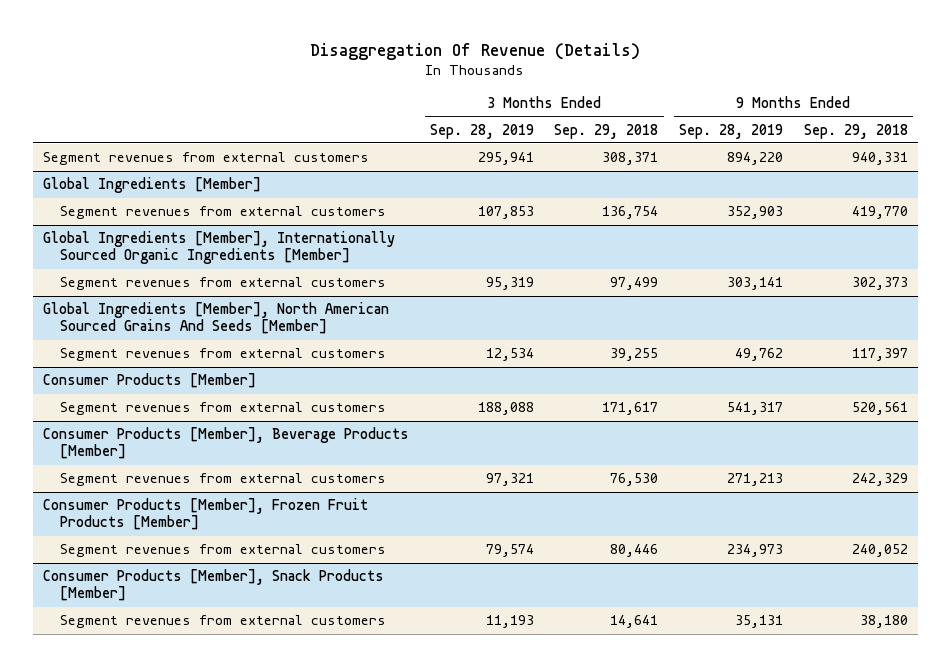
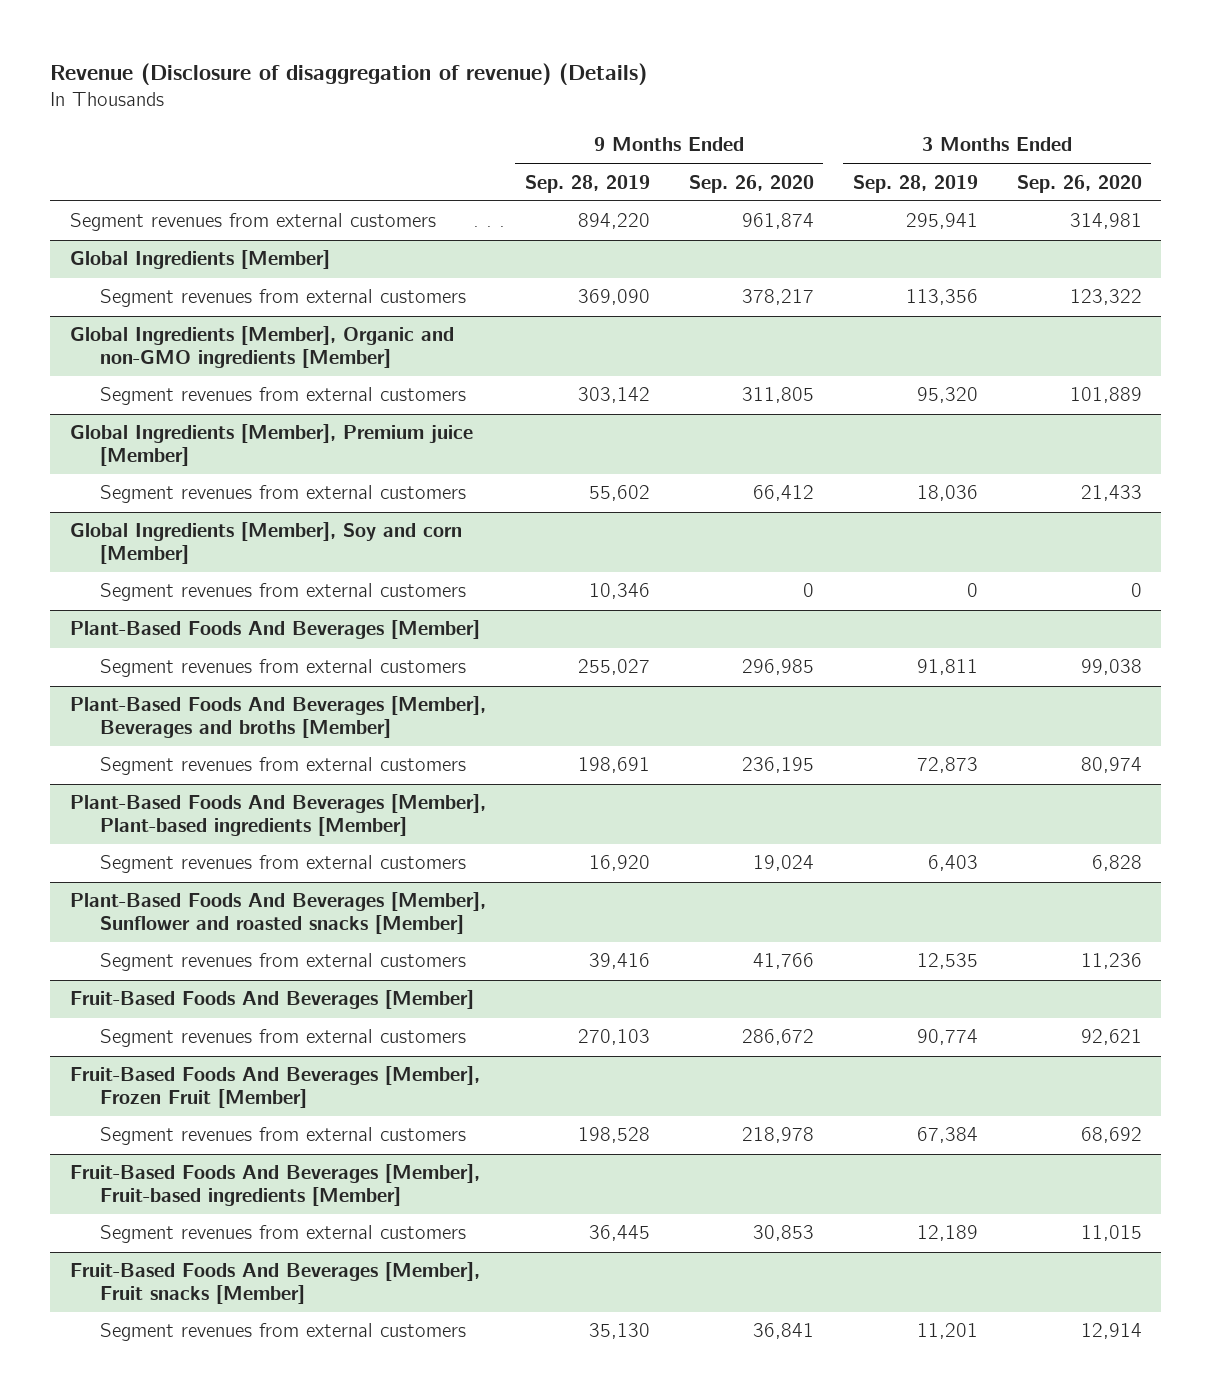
[310,42,641,60] Disaggregation Of Revenue (Details) -> [50,63,648,86] Revenue (Disclosure of disaggregation of revenue) (Details)
[554,123,659,139] Sep. 29, 2018 -> none
[803,123,908,139] Sep. 29, 2018 -> none
none -> [688,174,814,193] Sep. 26, 2020
none -> [1016,174,1142,193] Sep. 26, 2020
[43,231,396,265] Global Ingredients [Member], Internationally Sourced Organic Ingredients [Member] -> none
[43,302,390,335] Global Ingredients [Member], North American Sourced Grains And Seeds [Member] -> none
[43,373,257,389] Consumer Products [Member] -> none
[43,427,410,460] Consumer Products [Member], Beverage Products [Member] -> none
[43,498,369,531] Consumer Products [Member], Frozen Fruit Products [Member] -> none
[43,569,385,602] Consumer Products [Member], Snack Products [Member] -> none
[477,206,534,220] 107,853 -> [905,289,978,306] 113,356
[726,206,783,220] 352,903 -> [577,289,650,306] 369,090
none -> [69,326,454,369] Global Ingredients [Member], Organic and non-GMO ingredients [Member]
[485,277,534,291] 95,319 -> [916,387,978,404] 95,320
[726,277,783,291] 303,141 -> [577,387,650,404] 303,142
none -> [69,424,473,467] Global Ingredients [Member], Premium juice [Member]
[485,348,534,362] 12,534 -> [916,485,978,502] 18,036
[734,348,783,362] 49,762 -> [588,485,650,502] 55,602
none -> [69,522,462,565] Global Ingredients [Member], Soy and corn [Member]
[477,402,534,416] 188,088 -> [966,583,978,598] 0
[726,402,783,416] 541,317 -> [588,583,650,600] 10,346
none -> [69,620,480,640] Plant-Based Foods And Beverages [Member]
[485,473,534,487] 97,321 -> [916,659,978,676] 91,811
[726,473,783,487] 271,213 -> [577,659,650,676] 255,027
none -> [69,696,486,739] Plant-Based Foods And Beverages [Member], Beverages and broths [Member]
[485,544,534,558] 79,574 -> [916,757,978,774] 72,873
[726,544,783,558] 234,973 -> [577,757,650,774] 198,691
none -> [69,794,486,837] Plant-Based Foods And Beverages [Member], Plant-based ingredients [Member]
[485,615,534,629] 11,193 -> [927,855,978,872] 6,403
[734,615,783,629] 35,131 -> [588,855,650,872] 16,920
none -> [69,892,486,935] Plant-Based Foods And Beverages [Member], Sunflower and roasted snacks [Member]
none -> [100,953,467,972] Segment revenues from external customers
none -> [69,990,474,1010] Fruit-Based Foods And Beverages [Member]
none -> [100,1029,467,1048] Segment revenues from external customers
none -> [69,1066,480,1109] Fruit-Based Foods And Beverages [Member], Frozen Fruit [Member]
none -> [100,1127,467,1146] Segment revenues from external customers
none -> [69,1164,480,1207] Fruit-Based Foods And Beverages [Member], Fruit-based ingredients [Member]
none -> [100,1225,467,1244] Segment revenues from external customers
none -> [69,1262,480,1305] Fruit-Based Foods And Beverages [Member], Fruit snacks [Member]
none -> [100,1323,467,1342] Segment revenues from external customers

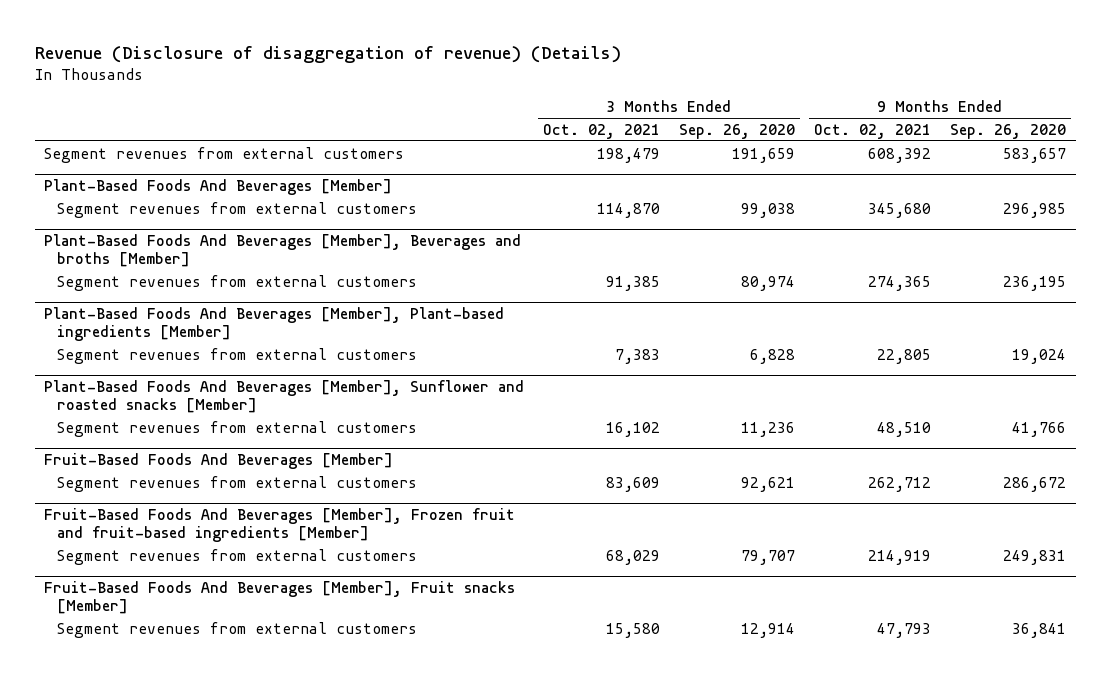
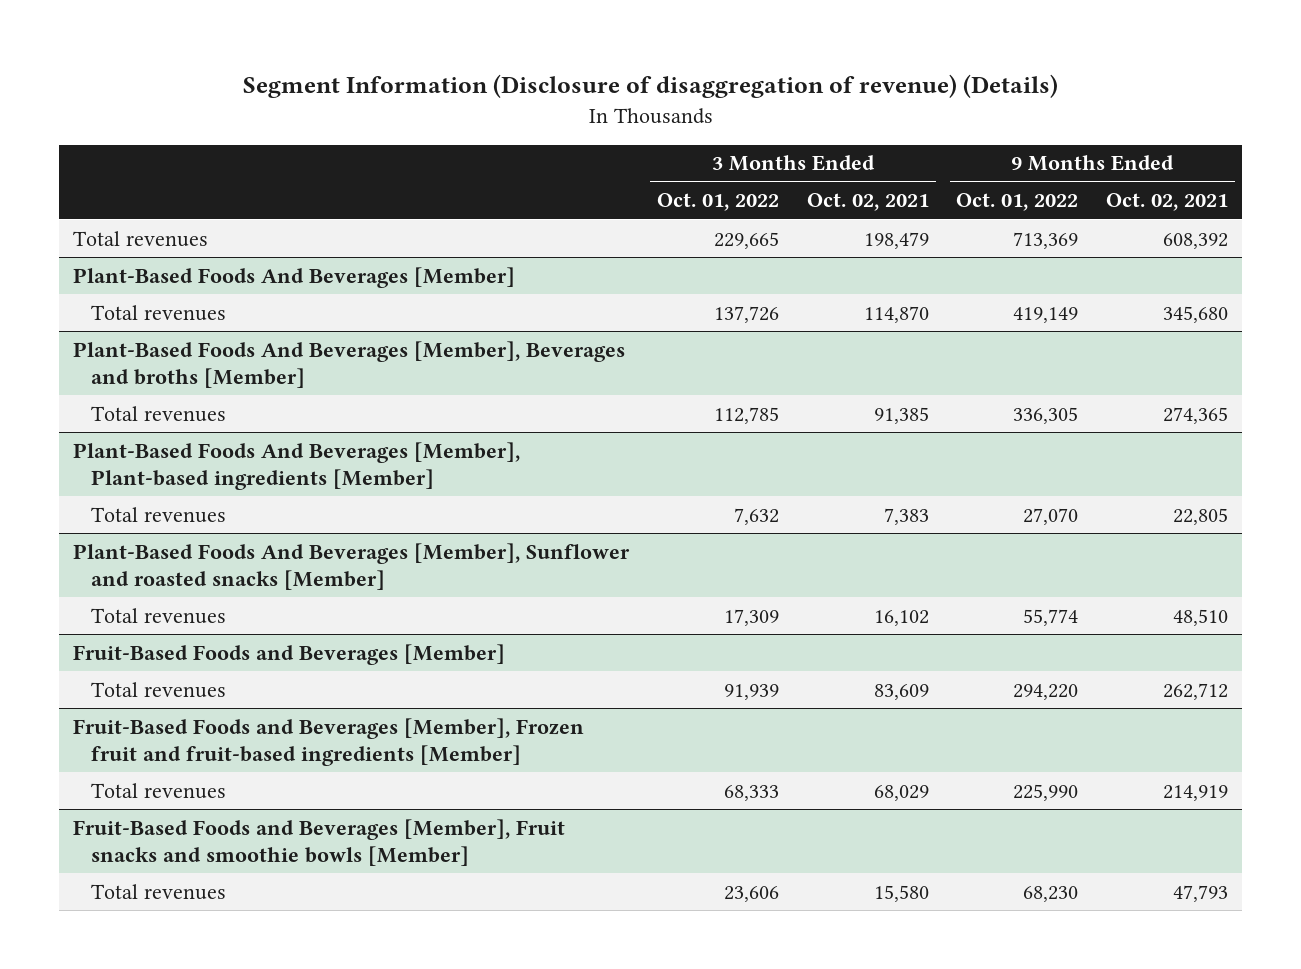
[34,45,621,63] Revenue (Disclosure of disaggregation of revenue) (Details) -> [242,74,1058,99] Segment Information (Disclosure of disaggregation of revenue) (Details)
[679,123,796,139] Sep. 26, 2020 -> none
[950,123,1067,139] Sep. 26, 2020 -> none
none -> [656,193,779,212] Oct. 01, 2022
none -> [956,193,1079,212] Oct. 01, 2022
[44,146,405,163] Segment revenues from external customers -> [73,230,209,247] Total revenues
[57,201,418,218] Segment revenues from external customers -> [91,304,227,321] Total revenues
[57,274,418,291] Segment revenues from external customers -> [91,405,227,422] Total revenues
[57,347,418,364] Segment revenues from external customers -> [91,506,227,523] Total revenues
[57,420,418,437] Segment revenues from external customers -> [91,607,227,624] Total revenues
[44,452,394,469] Fruit-Based Foods And Beverages [Member] -> [73,643,506,665] Fruit-Based Foods and Beverages [Member]
[57,475,418,492] Segment revenues from external customers -> [91,681,227,698] Total revenues
[44,507,516,543] Fruit-Based Foods And Beverages [Member], Frozen fruit and fruit-based ingredients [Member] -> [73,717,585,766] Fruit-Based Foods and Beverages [Member], Frozen fruit and fruit-based ingredients [Member]
[57,548,418,565] Segment revenues from external customers -> [91,782,227,799] Total revenues
[44,580,516,615] Fruit-Based Foods And Beverages [Member], Fruit snacks [Member] -> [73,818,566,866] Fruit-Based Foods and Beverages [Member], Fruit snacks and smoothie bowls [Member]
[57,621,418,638] Segment revenues from external customers -> [91,883,227,900] Total revenues

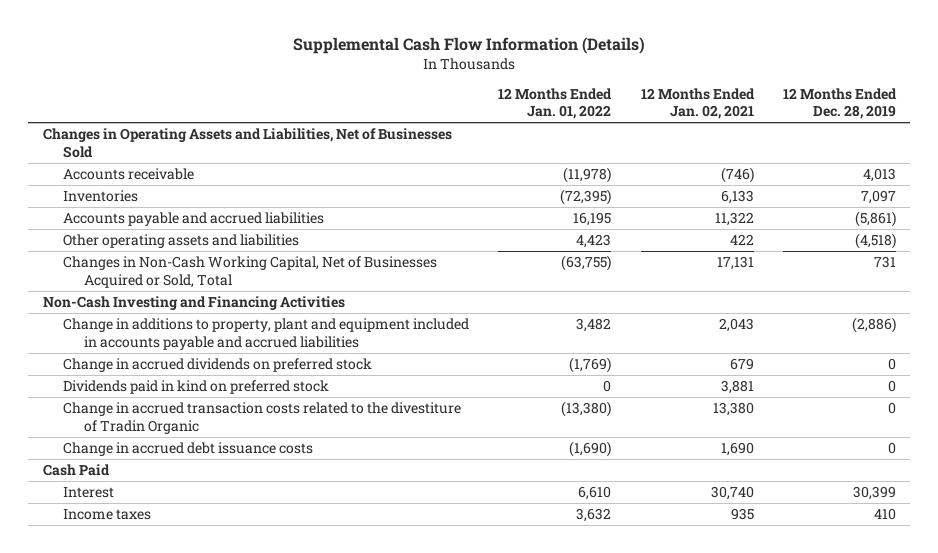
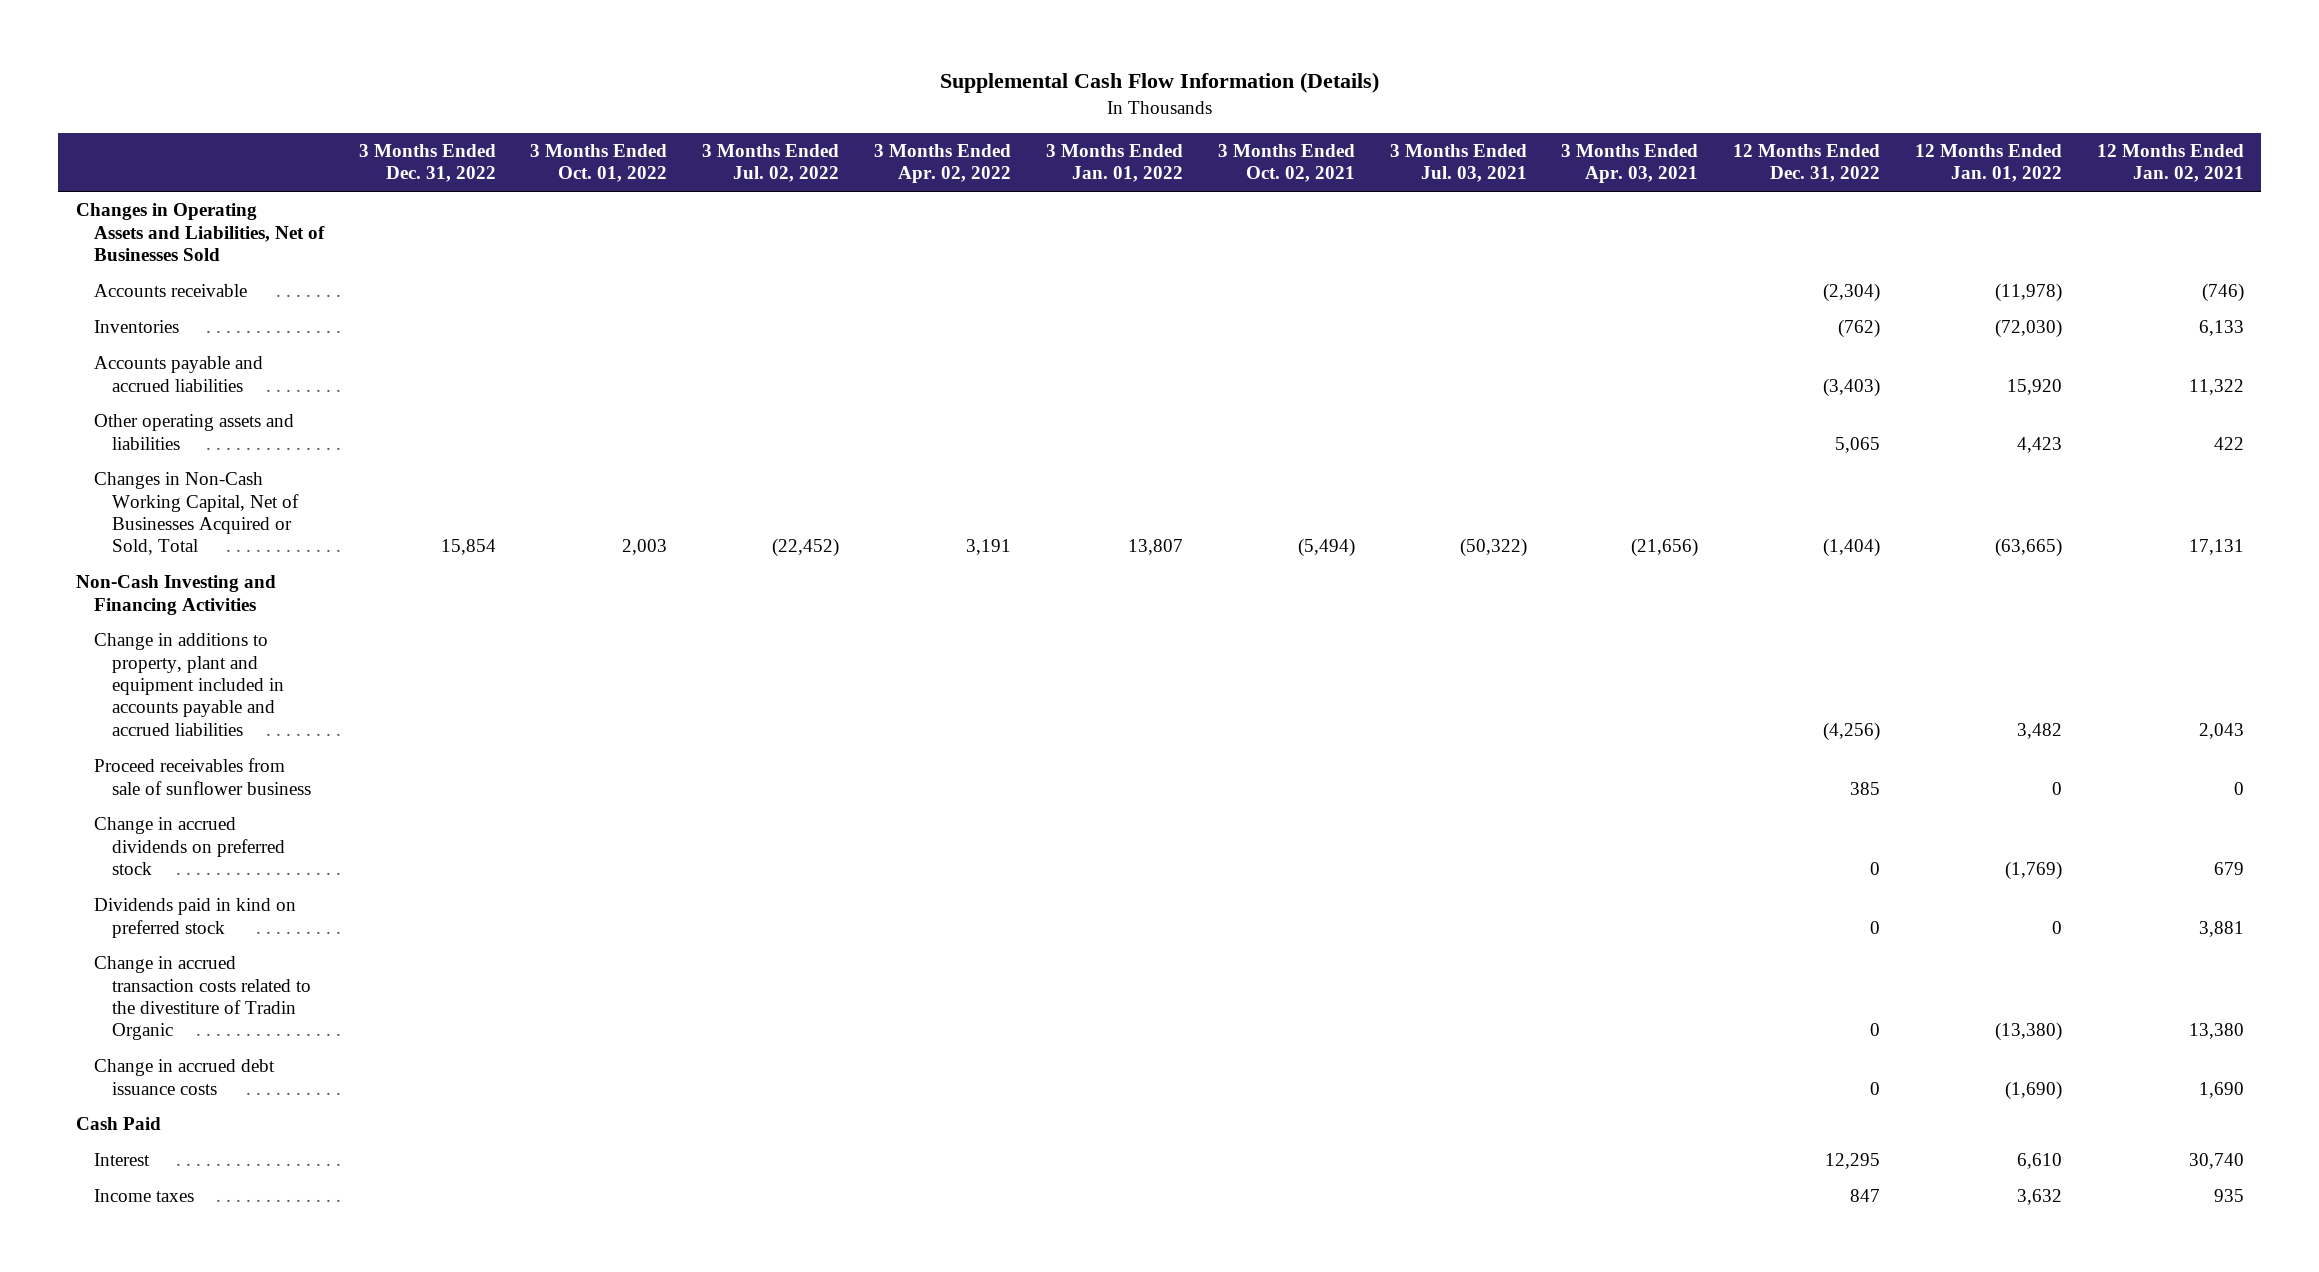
[782,87,897,120] 12 Months Ended Dec. 28, 2019 -> none
none -> [358,143,496,183] 3 Months Ended Dec. 31, 2022
none -> [530,143,668,183] 3 Months Ended Oct. 01, 2022
none -> [702,143,840,183] 3 Months Ended Jul. 02, 2022
none -> [874,143,1012,184] 3 Months Ended Apr. 02, 2022
none -> [1045,143,1183,183] 3 Months Ended Jan. 01, 2022
none -> [1217,143,1355,183] 3 Months Ended Oct. 02, 2021
none -> [1389,143,1527,183] 3 Months Ended Jul. 03, 2021
none -> [1561,143,1699,184] 3 Months Ended Apr. 03, 2021
none -> [1733,143,1881,183] 12 Months Ended Dec. 31, 2022
[560,189,612,206] (72,395) -> [1995,319,2063,339] (72,030)
[573,212,612,227] 16,195 -> [2007,378,2063,395] 15,920
[561,255,612,272] (63,755) -> [1995,538,2063,558] (63,665)
none -> [93,758,311,795] Proceed receivables from sale of sunflower business

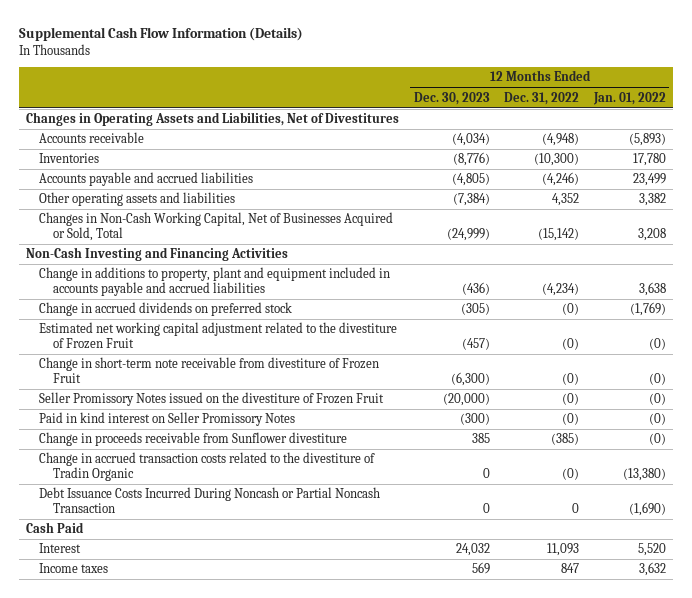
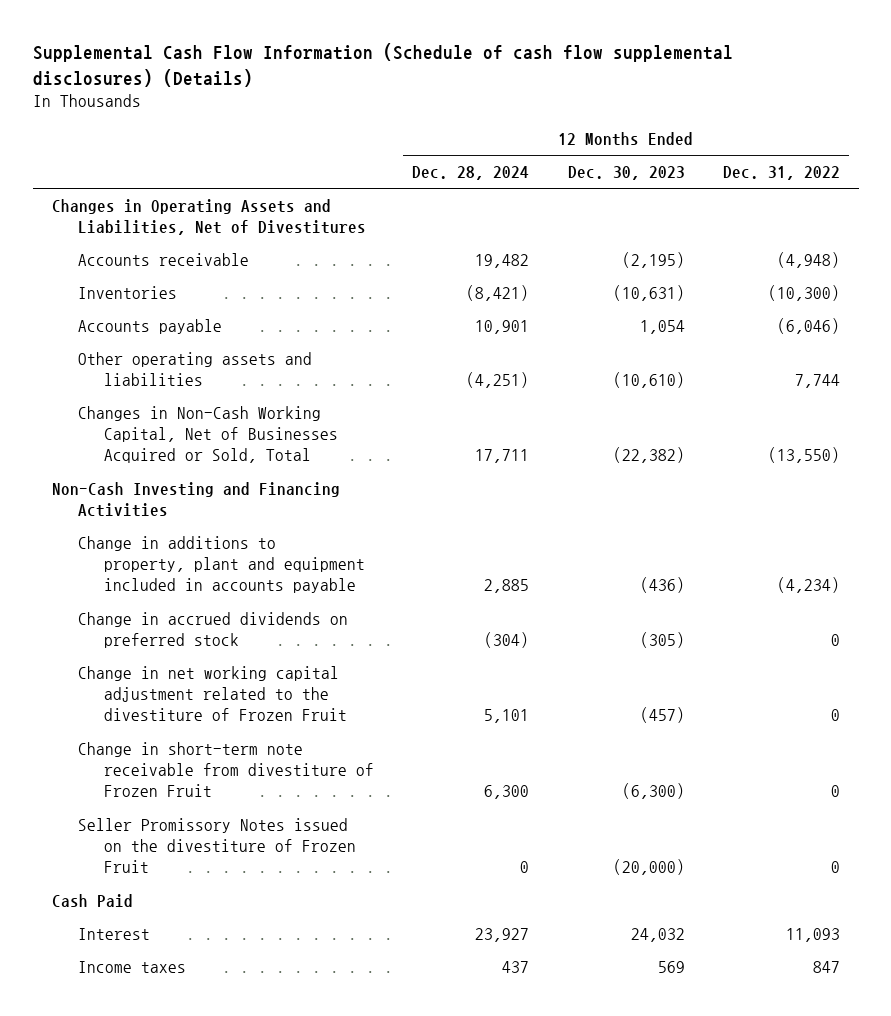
[18,26,303,41] Supplemental Cash Flow Information (Details) -> [32,43,733,87] Supplemental Cash Flow Information (Schedule of cash flow supplemental disclosures) (Details)
[592,91,666,105] Jan. 01, 2022 -> none
none -> [412,166,530,181] Dec. 28, 2024
[451,133,490,147] (4,034) -> [621,251,685,268] (2,195)
[452,152,490,167] (8,776) -> [612,284,685,301] (10,631)
[39,172,254,187] Accounts payable and accrued liabilities -> [77,318,222,334] Accounts payable
[451,173,490,187] (4,805) -> [639,319,685,334] 1,054
[542,172,580,187] (4,246) -> [776,317,840,334] (6,046)
[452,193,490,207] (7,384) -> [612,372,685,389] (10,610)
[552,193,580,207] 4,352 -> [794,374,840,389] 7,744
[446,227,490,241] (24,999) -> [612,447,685,464] (22,382)
[538,227,580,241] (15,142) -> [767,447,840,464] (13,550)
[39,412,296,427] Paid in kind interest on Seller Promissory Notes -> none
[39,432,348,447] Change in proceeds receivable from Sunflower divestiture -> none
[39,452,376,481] Change in accrued transaction costs related to the divestiture of Tradin Organic -> none
[39,487,381,513] Debt Issuance Costs Incurred During Noncash or Partial Noncash Transaction -> none
[39,267,391,296] Change in additions to property, plant and equipment included in accounts payable and accrued liabilities -> [77,535,366,594] Change in additions to property, plant and equipment included in accounts payable
[562,303,580,316] (0) -> [830,634,840,647] 0
[39,322,398,349] Estimated net working capital adjustment related to the divestiture of Frozen Fruit -> [77,665,348,722] Change in net working capital adjustment related to the divestiture of Frozen Fruit
[562,337,580,350] (0) -> [830,709,840,722] 0
[562,372,580,385] (0) -> [830,785,840,798] 0
[562,393,580,406] (0) -> [830,861,840,874] 0

